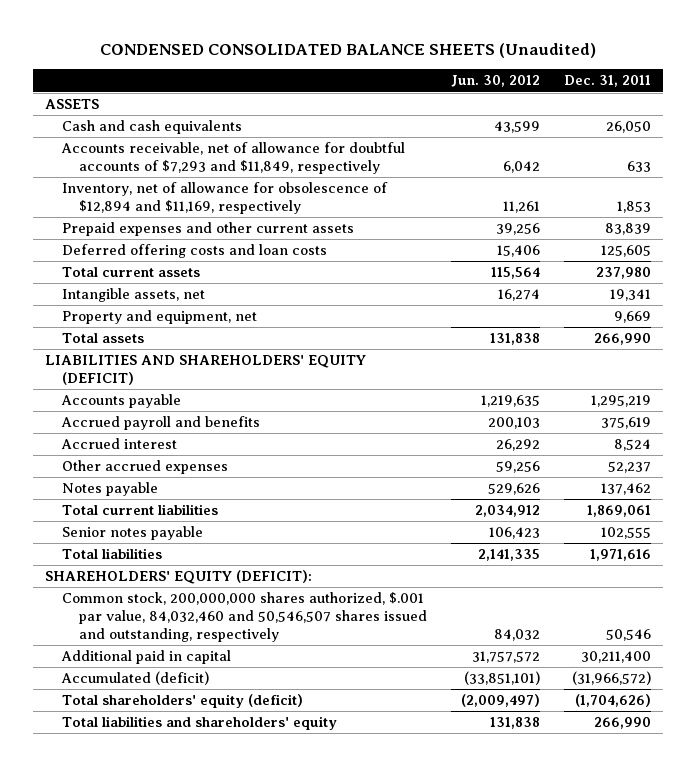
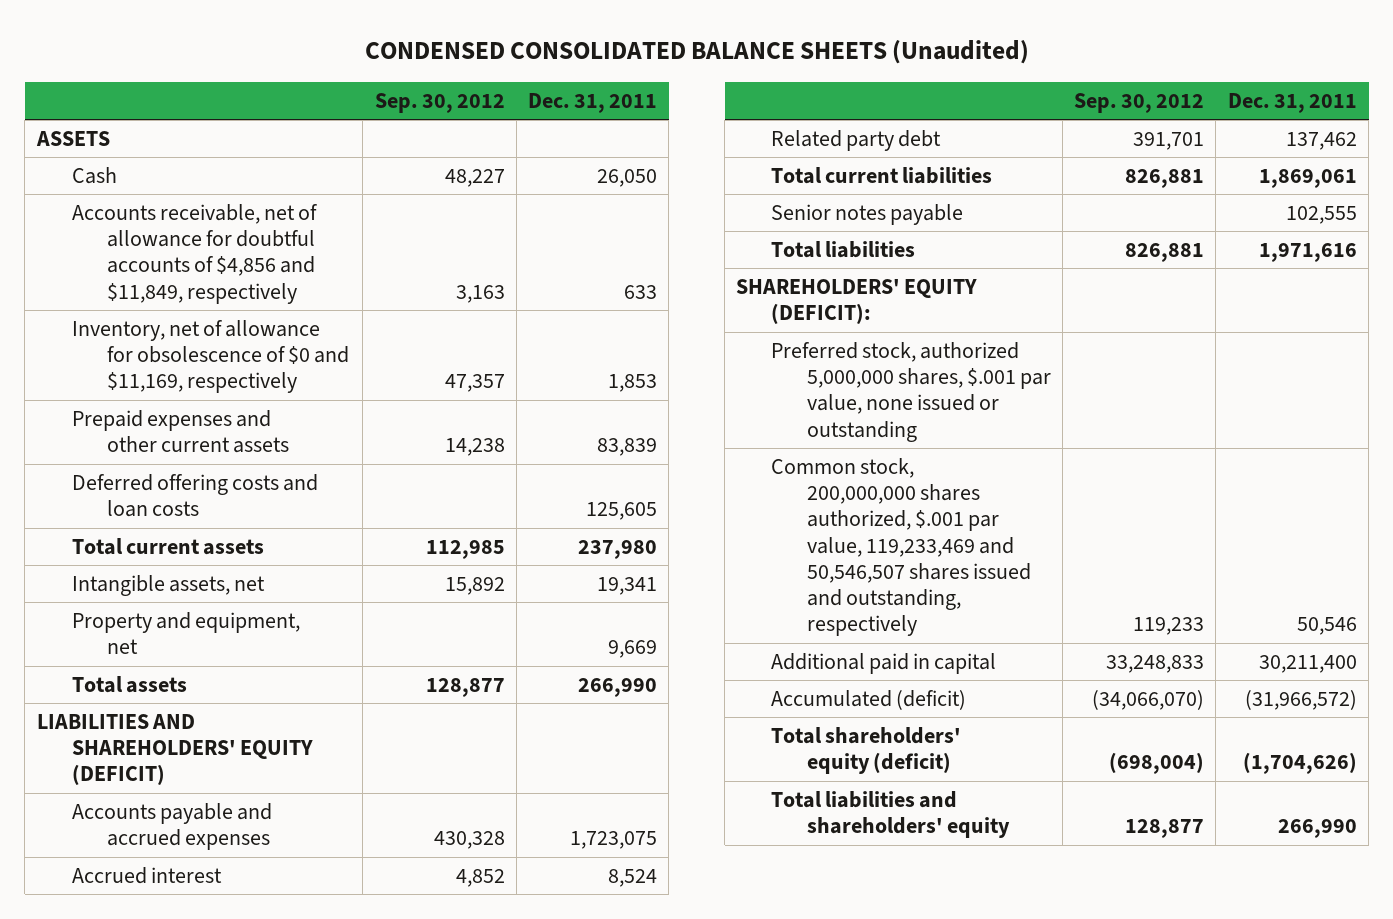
[450,75,540,88] Jun. 30, 2012 -> none
none -> [374,92,505,113] Sep. 30, 2012
[61,120,242,135] Cash and cash equivalents -> [71,167,117,185] Cash
[60,142,405,175] Accounts receivable, net of allowance for doubtful accounts of $7,293 and $11,849, respectively -> [71,204,318,304] Accounts receivable, net of allowance for doubtful accounts of $4,856 and $11,849, respectively
[61,182,388,215] Inventory, net of allowance for obsolescence of $12,894 and $11,169, respectively -> [71,320,349,394] Inventory, net of allowance for obsolescence of $0 and $11,169, respectively
[60,416,260,431] Accrued payroll and benefits -> none
[60,394,181,409] Accounts payable -> [71,803,272,851] Accounts payable and accrued expenses
[590,395,651,408] 1,295,219 -> [570,831,658,850] 1,723,075
[61,460,228,475] Other accrued expenses -> none
[61,482,158,497] Notes payable -> [771,130,942,152] Related party debt
none -> [771,342,1051,442] Preferred stock, authorized 5,000,000 shares, $.001 par value, none issued or outstanding
[61,592,427,643] Common stock, 200,000,000 shares authorized, $.001 par value, 84,032,460 and 50,546,507 shares issued and outstanding, respectively -> [771,458,1031,637] Common stock, 200,000,000 shares authorized, $.001 par value, 119,233,469 and 50,546,507 shares issued and outstanding, respectively

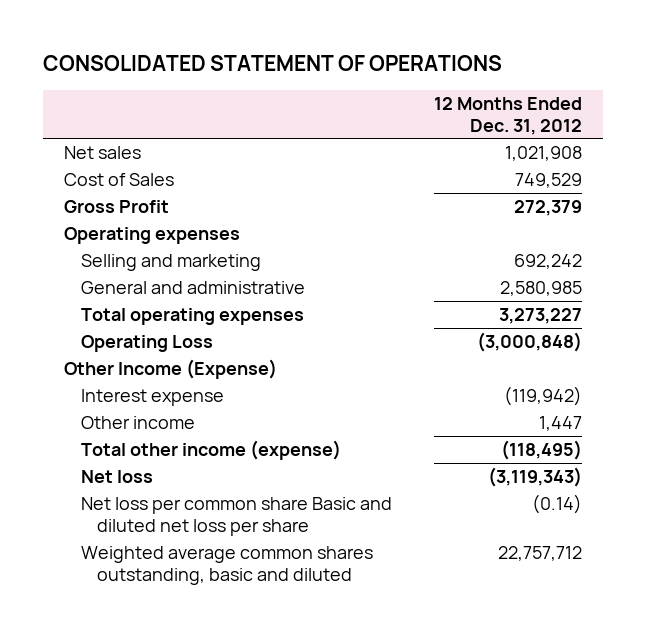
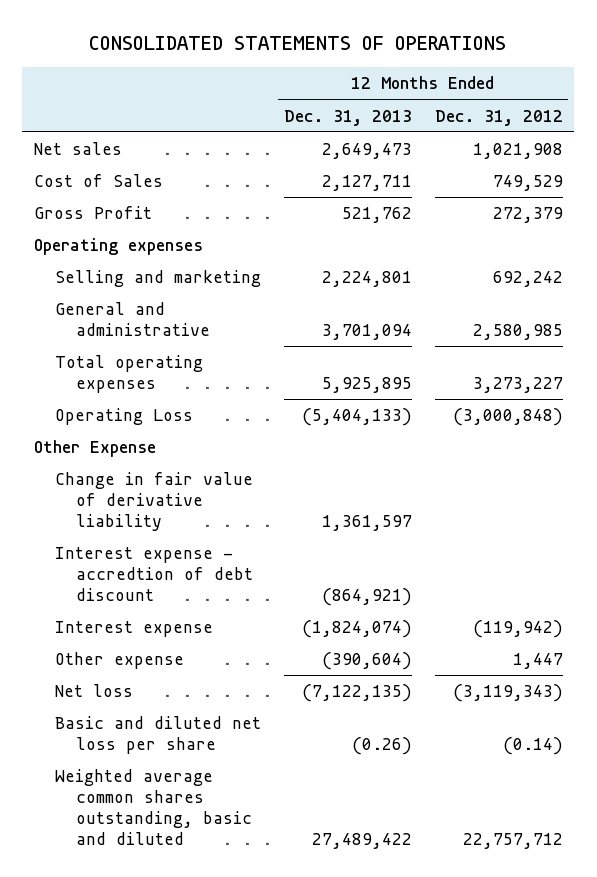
[43,55,503,72] CONSOLIDATED STATEMENT OF OPERATIONS -> [89,35,507,50] CONSOLIDATED STATEMENTS OF OPERATIONS
none -> [283,109,412,126] Dec. 31, 2013
[64,359,278,380] Other Income (Expense) -> [33,440,156,458] Other Expense
none -> [54,472,253,531] Change in fair value of derivative liability
none -> [54,547,253,601] Interest expense - accredtion of debt discount
[80,416,195,430] Other income -> none
[80,440,341,461] Total other income (expense) -> [54,652,184,670] Other expense
[500,440,582,461] (118,495) -> [512,653,563,670] 1,447
[80,497,392,537] Net loss per common share Basic and diluted net loss per share -> [54,716,261,754] Basic and diluted net loss per share

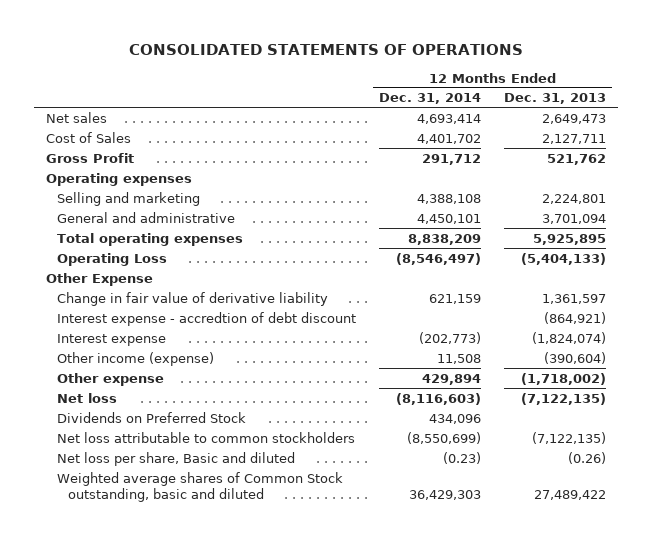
[434,109,563,126] Dec. 31, 2012 -> none
none -> [379,93,482,105] Dec. 31, 2014
none -> [56,351,214,366] Other income (expense)
[321,652,412,671] (390,604) -> [521,372,607,385] (1,718,002)
none -> [56,411,246,423] Dividends on Preferred Stock
none -> [56,431,355,443] Net loss attributable to common stockholders
[54,716,261,754] Basic and diluted net loss per share -> [56,451,295,466] Net loss per share, Basic and diluted
[54,769,252,845] Weighted average common shares outstanding, basic and diluted -> [56,471,343,503] Weighted average shares of Common Stock outstanding, basic and diluted

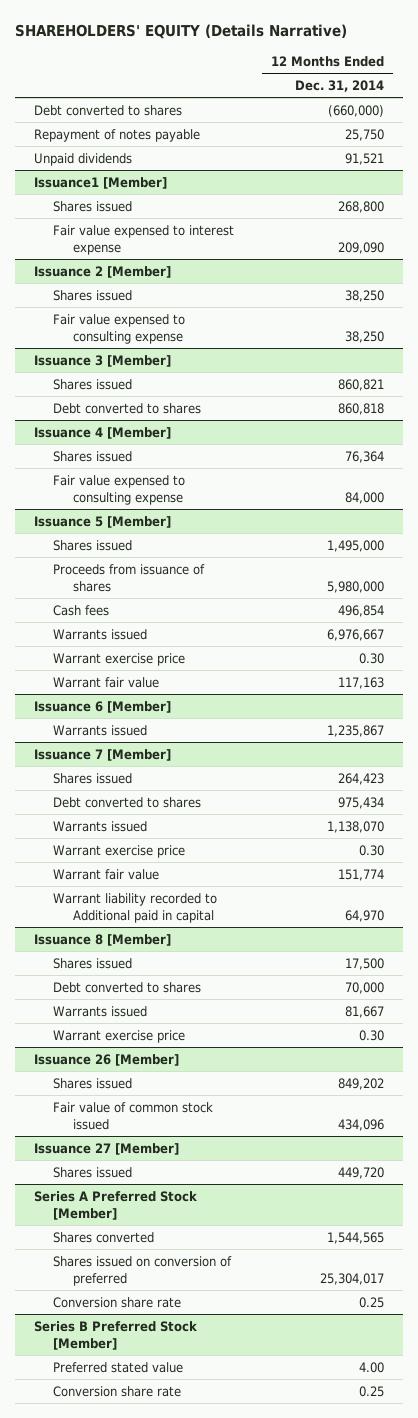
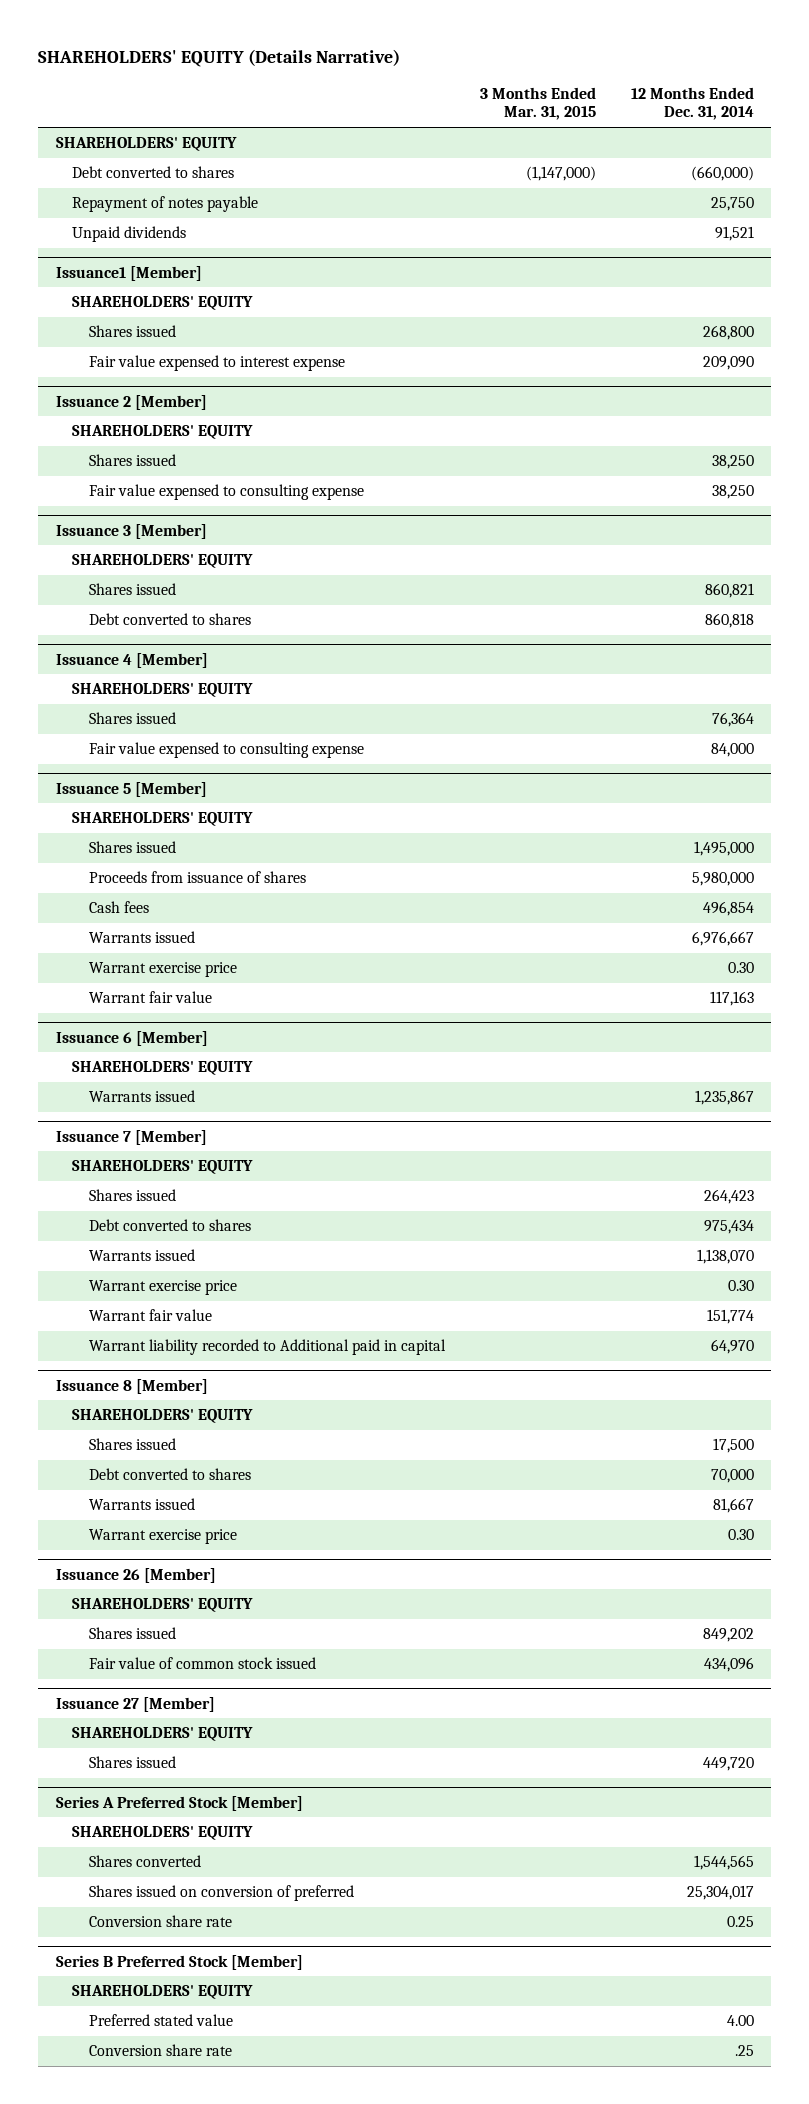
none -> [479,86,596,121] 3 Months Ended Mar. 31, 2015
none -> [55,137,237,152] SHAREHOLDERS' EQUITY
none -> [72,296,254,311] SHAREHOLDERS' EQUITY
none -> [72,425,254,440] SHAREHOLDERS' EQUITY
none -> [72,554,254,569] SHAREHOLDERS' EQUITY
none -> [72,683,254,698] SHAREHOLDERS' EQUITY
none -> [72,812,254,827] SHAREHOLDERS' EQUITY
none -> [72,1061,254,1076] SHAREHOLDERS' EQUITY
none -> [72,1160,254,1175] SHAREHOLDERS' EQUITY
none -> [72,1409,254,1424] SHAREHOLDERS' EQUITY
none -> [72,1598,254,1613] SHAREHOLDERS' EQUITY
none -> [72,1727,254,1742] SHAREHOLDERS' EQUITY
none -> [72,1826,254,1841] SHAREHOLDERS' EQUITY
none -> [72,1985,254,2000] SHAREHOLDERS' EQUITY
[359,1385,385,1397] 0.25 -> [734,2045,754,2057] .25

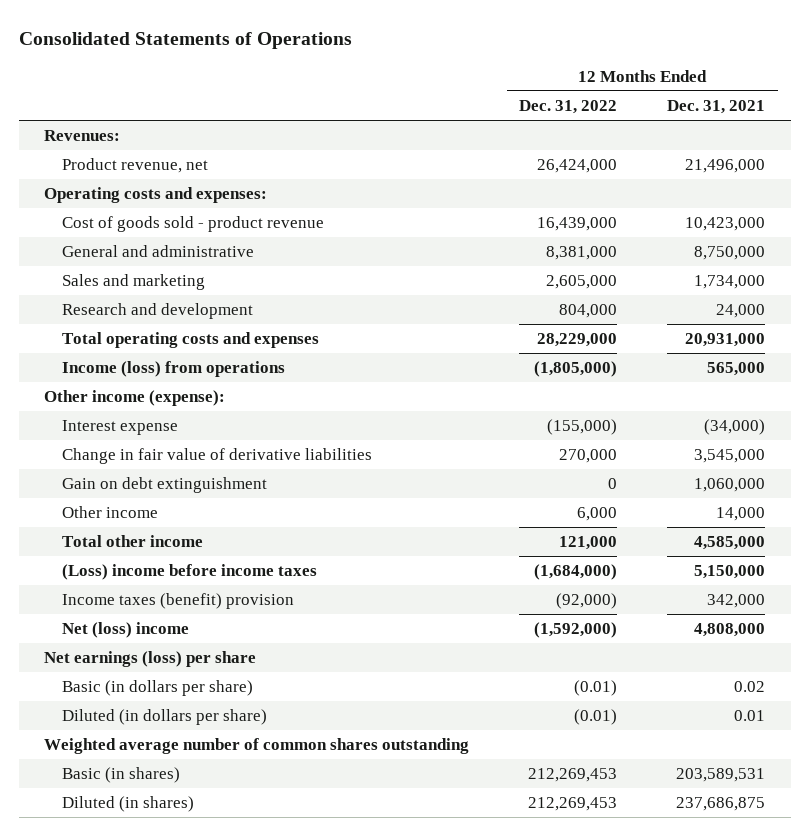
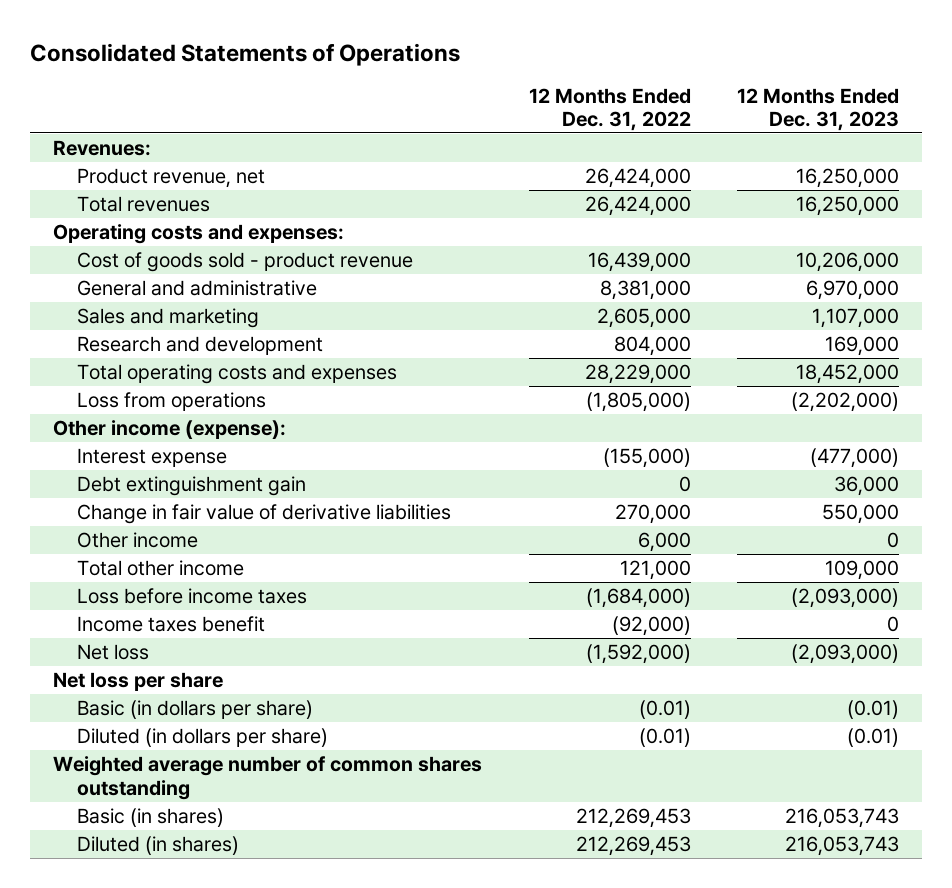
[667,99,766,114] Dec. 31, 2021 -> none
none -> [737,87,900,131] 12 Months Ended Dec. 31, 2023
none -> [77,196,211,213] Total revenues
[61,361,285,378] Income (loss) from operations -> [77,392,267,412] Loss from operations
none -> [77,476,307,497] Debt extinguishment gain
[61,477,267,494] Gain on debt extinguishment -> none
[61,564,317,581] (Loss) income before income taxes -> [77,588,308,605] Loss before income taxes
[61,593,294,610] Income taxes (benefit) provision -> [77,616,266,633] Income taxes benefit
[61,622,189,639] Net (loss) income -> [77,644,150,661] Net loss
[43,651,256,668] Net earnings (loss) per share -> [53,672,224,692] Net loss per share

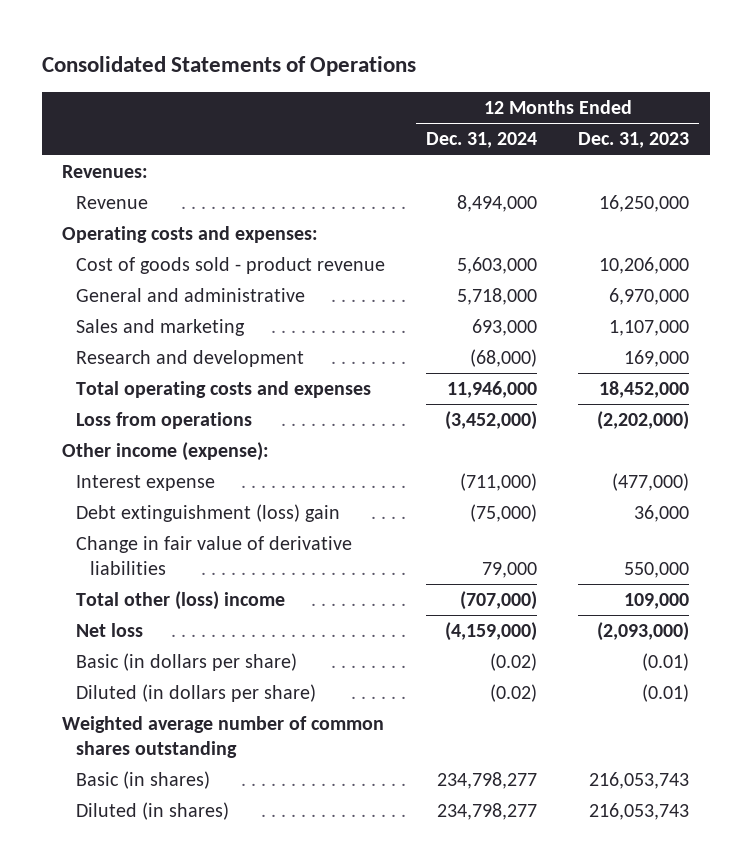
[528,87,691,131] 12 Months Ended Dec. 31, 2022 -> none
none -> [426,132,538,149] Dec. 31, 2024
[77,196,211,213] Total revenues -> none
[77,168,266,189] Product revenue, net -> [76,196,149,210] Revenue
[77,476,307,497] Debt extinguishment gain -> [76,504,341,523] Debt extinguishment (loss) gain
[77,532,199,549] Other income -> none
[77,588,308,605] Loss before income taxes -> none
[77,616,266,633] Income taxes benefit -> none
[77,560,245,577] Total other income -> [76,591,286,611] Total other (loss) income
[53,672,224,692] Net loss per share -> none

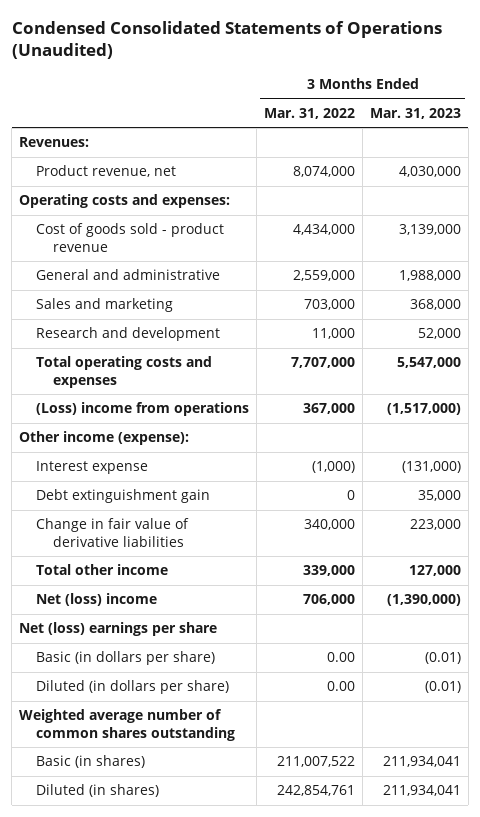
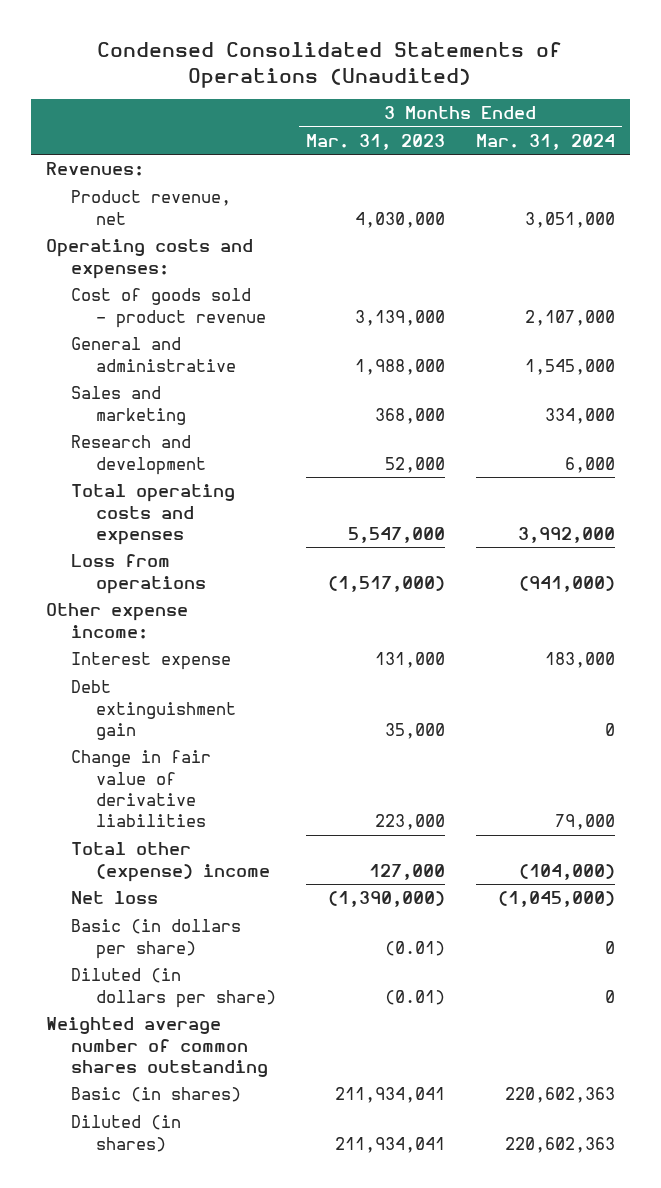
[264,108,356,120] Mar. 31, 2022 -> none
none -> [475,133,615,150] Mar. 31, 2024
[36,402,250,417] (Loss) income from operations -> [71,554,207,594] Loss from operations
[18,431,189,446] Other income (expense): -> [46,603,189,639] Other expense income:
[401,461,461,474] (131,000) -> [375,652,446,669] 131,000
[18,622,217,637] Net (loss) earnings per share -> none
[36,564,169,576] Total other income -> [71,842,271,882] Total other (expense) income
[36,593,158,607] Net (loss) income -> [71,891,159,905] Net loss

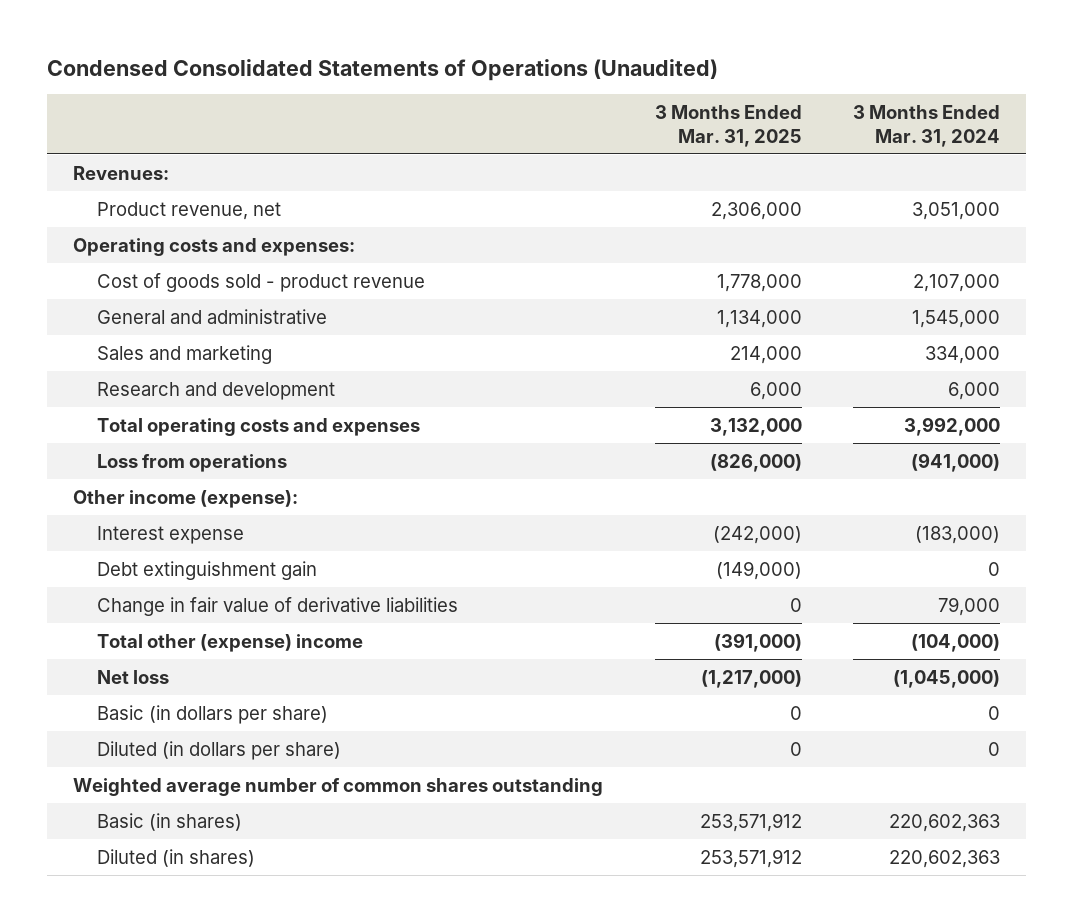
[306,133,446,150] Mar. 31, 2023 -> none
none -> [654,105,802,147] 3 Months Ended Mar. 31, 2025
[46,603,189,639] Other expense income: -> [72,489,298,508] Other income (expense):
[544,652,615,669] 183,000 -> [915,525,1001,544] (183,000)

